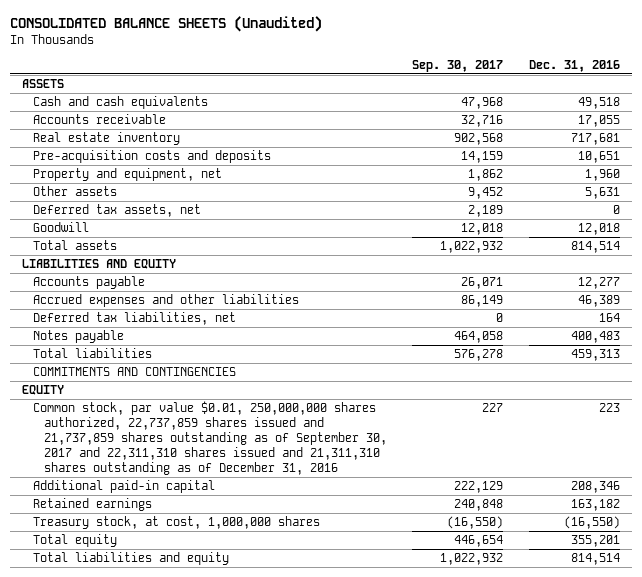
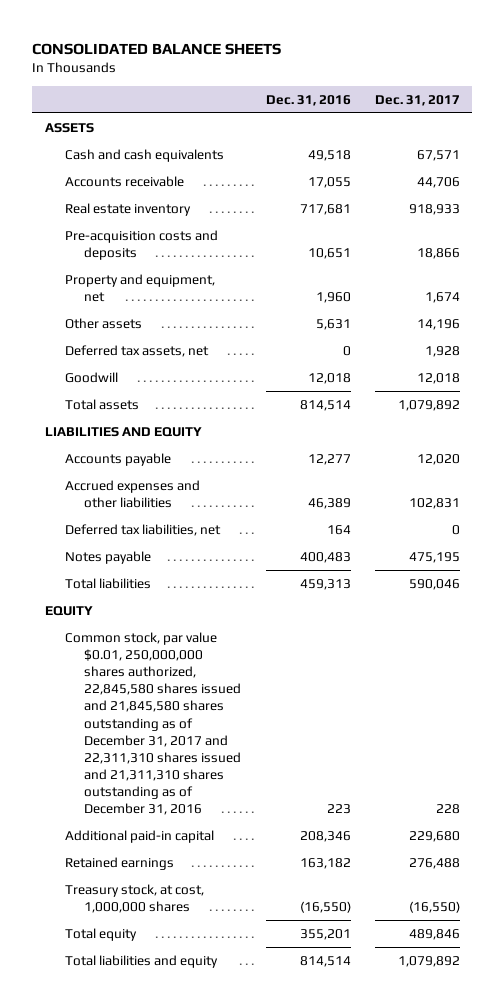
[9,15,322,32] CONSOLIDATED BALANCE SHEETS (Unaudited) -> [32,42,282,55] CONSOLIDATED BALANCE SHEETS
[412,59,504,72] Sep. 30, 2017 -> none
none -> [374,94,460,106] Dec. 31, 2017
[33,367,237,377] COMMITMENTS AND CONTINGENCIES -> none
[33,401,388,475] Common stock, par value $0.01, 250,000,000 shares authorized, 22,737,859 shares issued and 21,737,859 shares outstanding as of September 30, 2017 and 22,311,310 shares issued and 21,311,310 shares outstanding as of December 31, 2016 -> [64,632,242,816] Common stock, par value $0.01, 250,000,000 shares authorized, 22,845,580 shares issued and 21,845,580 shares outstanding as of December 31, 2017 and 22,311,310 shares issued and 21,311,310 shares outstanding as of December 31, 2016

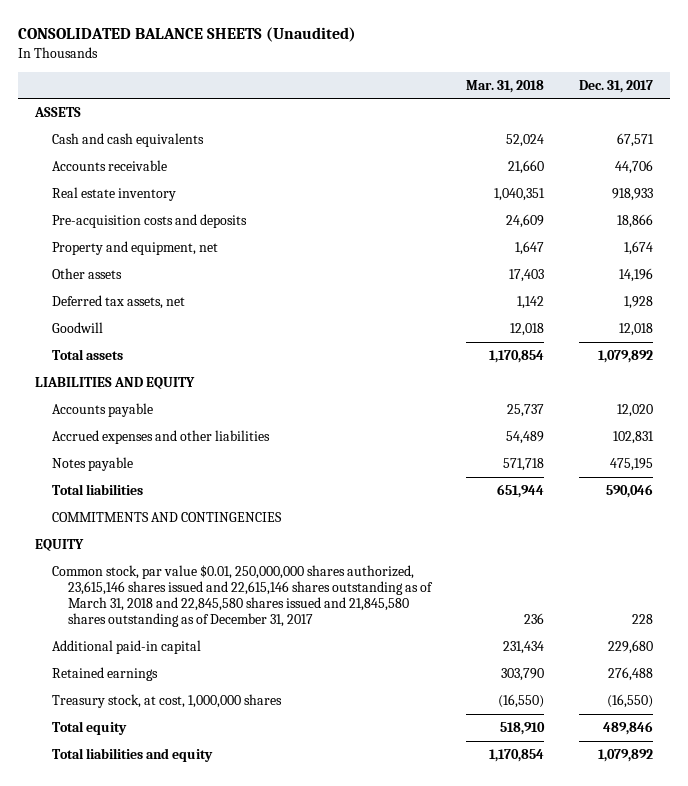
[32,42,282,55] CONSOLIDATED BALANCE SHEETS -> [17,27,356,43] CONSOLIDATED BALANCE SHEETS (Unaudited)
[265,94,351,106] Dec. 31, 2016 -> none
none -> [466,79,545,93] Mar. 31, 2018
[64,524,221,537] Deferred tax liabilities, net -> none
none -> [51,511,282,522] COMMITMENTS AND CONTINGENCIES
[64,632,242,816] Common stock, par value $0.01, 250,000,000 shares authorized, 22,845,580 shares issued and 21,845,580 shares outstanding as of December 31, 2017 and 22,311,310 shares issued and 21,311,310 shares outstanding as of December 31, 2016 -> [51,564,434,628] Common stock, par value $0.01, 250,000,000 shares authorized, 23,615,146 shares issued and 22,615,146 shares outstanding as of March 31, 2018 and 22,845,580 shares issued and 21,845,580 shares outstanding as of December 31, 2017

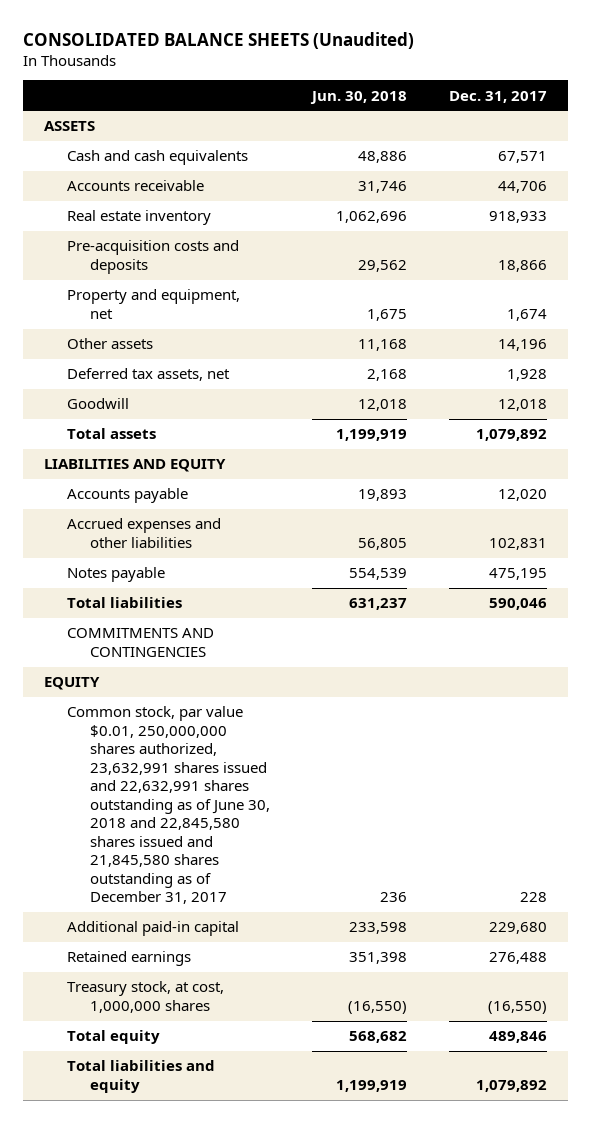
[466,79,545,93] Mar. 31, 2018 -> none
none -> [310,90,408,104] Jun. 30, 2018
[51,564,434,628] Common stock, par value $0.01, 250,000,000 shares authorized, 23,615,146 shares issued and 22,615,146 shares outstanding as of March 31, 2018 and 22,845,580 shares issued and 21,845,580 shares outstanding as of December 31, 2017 -> [67,706,271,905] Common stock, par value $0.01, 250,000,000 shares authorized, 23,632,991 shares issued and 22,632,991 shares outstanding as of June 30, 2018 and 22,845,580 shares issued and 21,845,580 shares outstanding as of December 31, 2017

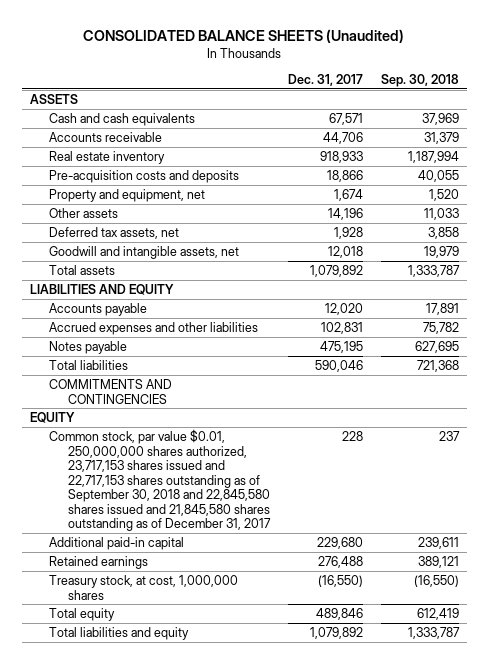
[310,90,408,104] Jun. 30, 2018 -> none
none -> [380,73,459,87] Sep. 30, 2018
[67,398,130,410] Goodwill -> [49,245,240,259] Goodwill and intangible assets, net
[67,706,271,905] Common stock, par value $0.01, 250,000,000 shares authorized, 23,632,991 shares issued and 22,632,991 shares outstanding as of June 30, 2018 and 22,845,580 shares issued and 21,845,580 shares outstanding as of December 31, 2017 -> [49,428,272,532] Common stock, par value $0.01, 250,000,000 shares authorized, 23,717,153 shares issued and 22,717,153 shares outstanding as of September 30, 2018 and 22,845,580 shares issued and 21,845,580 shares outstanding as of December 31, 2017

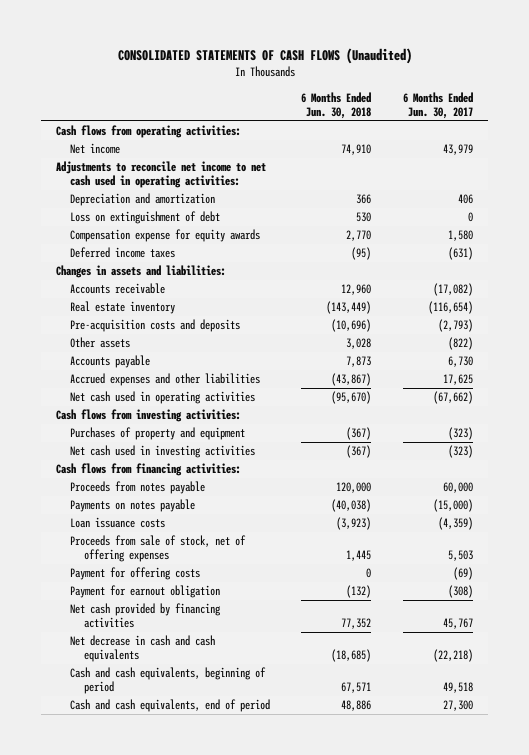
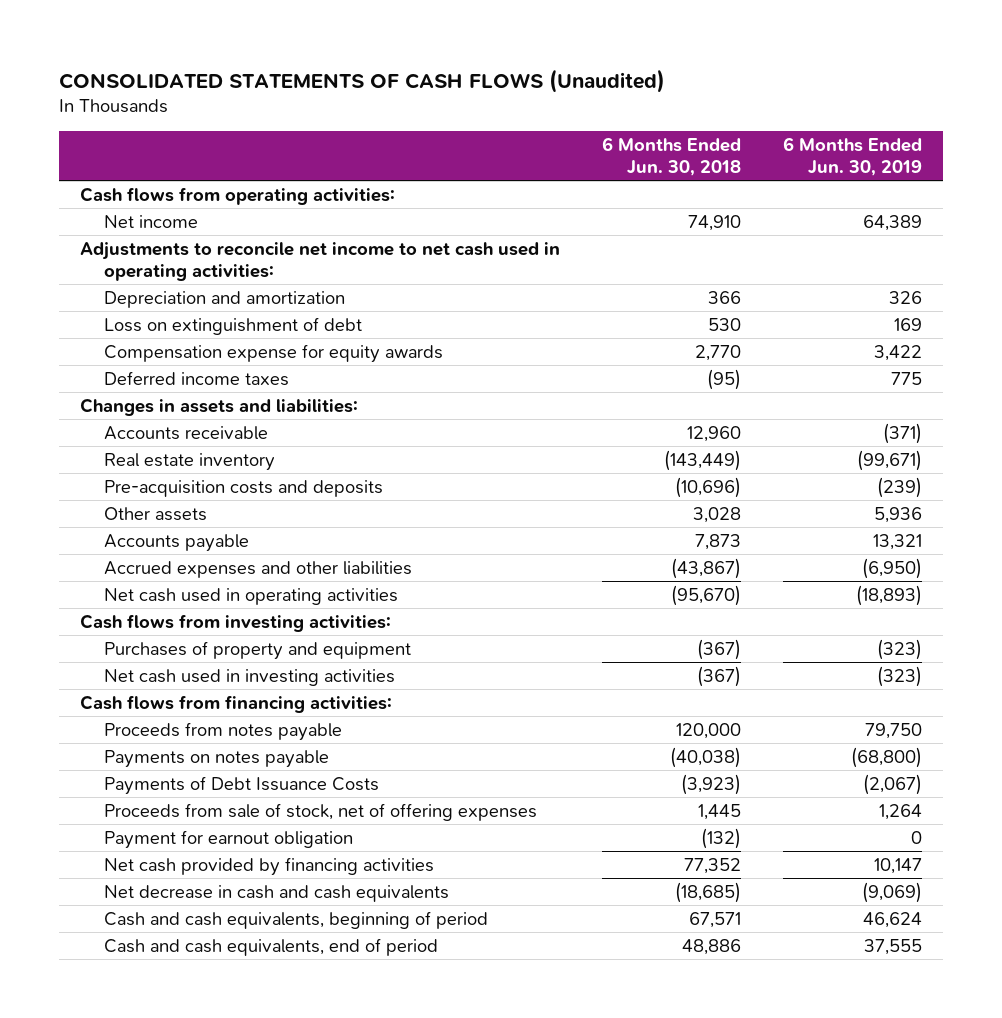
[402,91,473,119] 6 Months Ended Jun. 30, 2017 -> none
none -> [782,136,922,176] 6 Months Ended Jun. 30, 2019
[70,517,166,529] Loan issuance costs -> [104,775,380,795] Payments of Debt Issuance Costs
[70,567,201,581] Payment for offering costs -> none

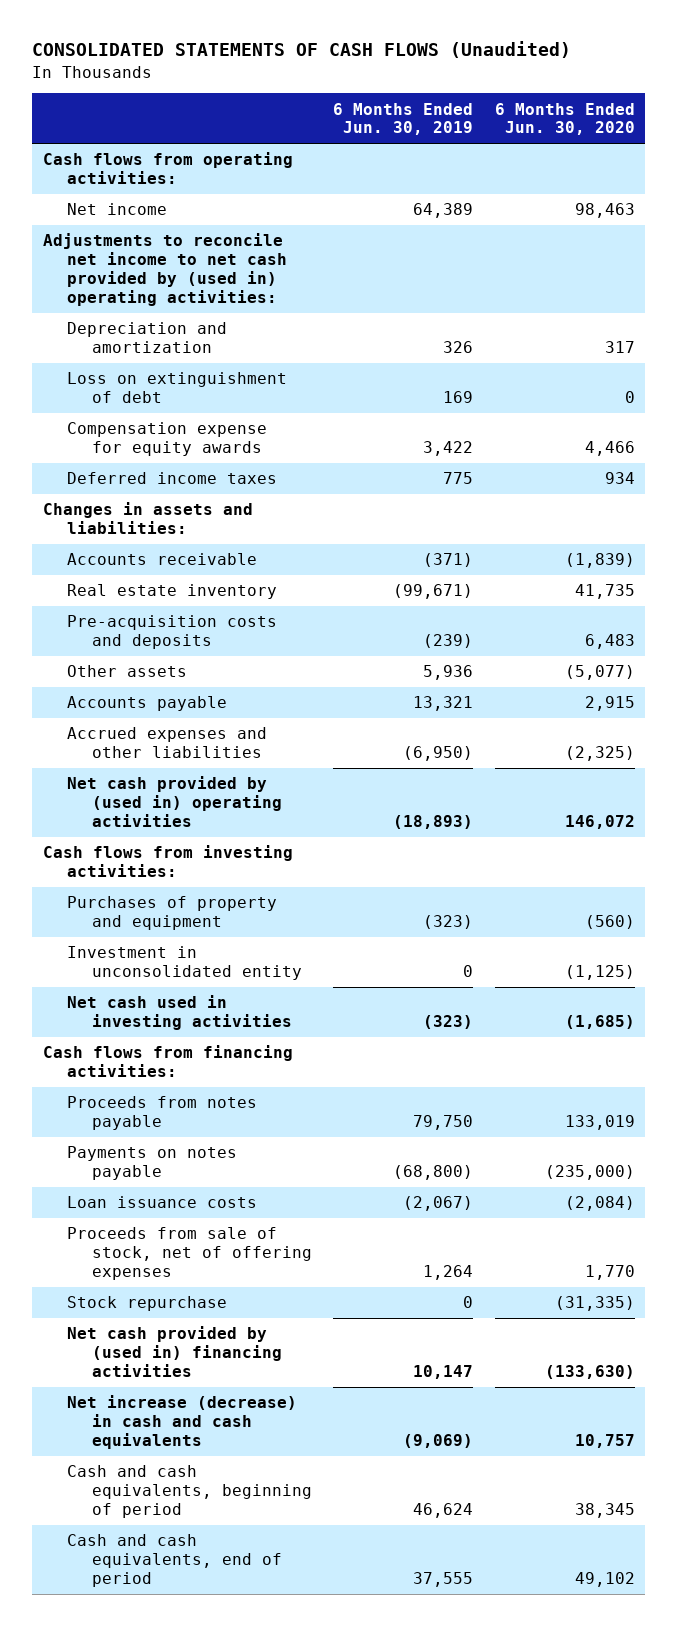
[601,136,741,176] 6 Months Ended Jun. 30, 2018 -> none
none -> [494,102,635,136] 6 Months Ended Jun. 30, 2020
[80,241,561,281] Adjustments to reconcile net income to net cash used in operating activities: -> [42,233,288,306] Adjustments to reconcile net income to net cash provided by (used in) operating activities:
[104,587,399,605] Net cash used in operating activities -> [67,776,283,827] Net cash provided by (used in) operating activities
none -> [67,946,303,981] Investment in unconsolidated entity
[104,775,380,795] Payments of Debt Issuance Costs -> [67,1196,258,1209] Loan issuance costs
[104,829,354,849] Payment for earnout obligation -> none
none -> [67,1296,228,1312] Stock repurchase
[104,856,435,876] Net cash provided by financing activities -> [67,1326,283,1377] Net cash provided by (used in) financing activities
[104,884,450,902] Net decrease in cash and cash equivalents -> [67,1395,298,1449] Net increase (decrease) in cash and cash equivalents

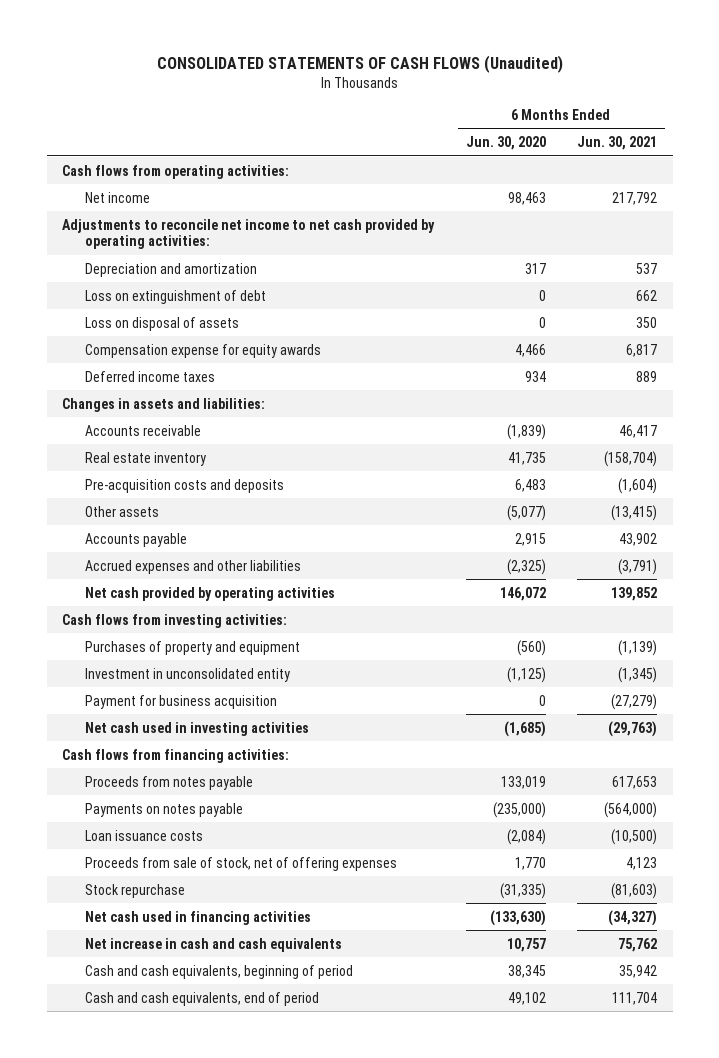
[333,102,474,136] 6 Months Ended Jun. 30, 2019 -> none
none -> [576,136,657,151] Jun. 30, 2021
[42,233,288,306] Adjustments to reconcile net income to net cash provided by (used in) operating activities: -> [62,218,436,249] Adjustments to reconcile net income to net cash provided by operating activities:
none -> [84,316,239,331] Loss on disposal of assets
[67,776,283,827] Net cash provided by (used in) operating activities -> [84,586,335,601] Net cash provided by operating activities
none -> [84,694,277,709] Payment for business acquisition
[67,1326,283,1377] Net cash provided by (used in) financing activities -> [84,910,311,925] Net cash used in financing activities
[67,1395,298,1449] Net increase (decrease) in cash and cash equivalents -> [84,937,342,952] Net increase in cash and cash equivalents

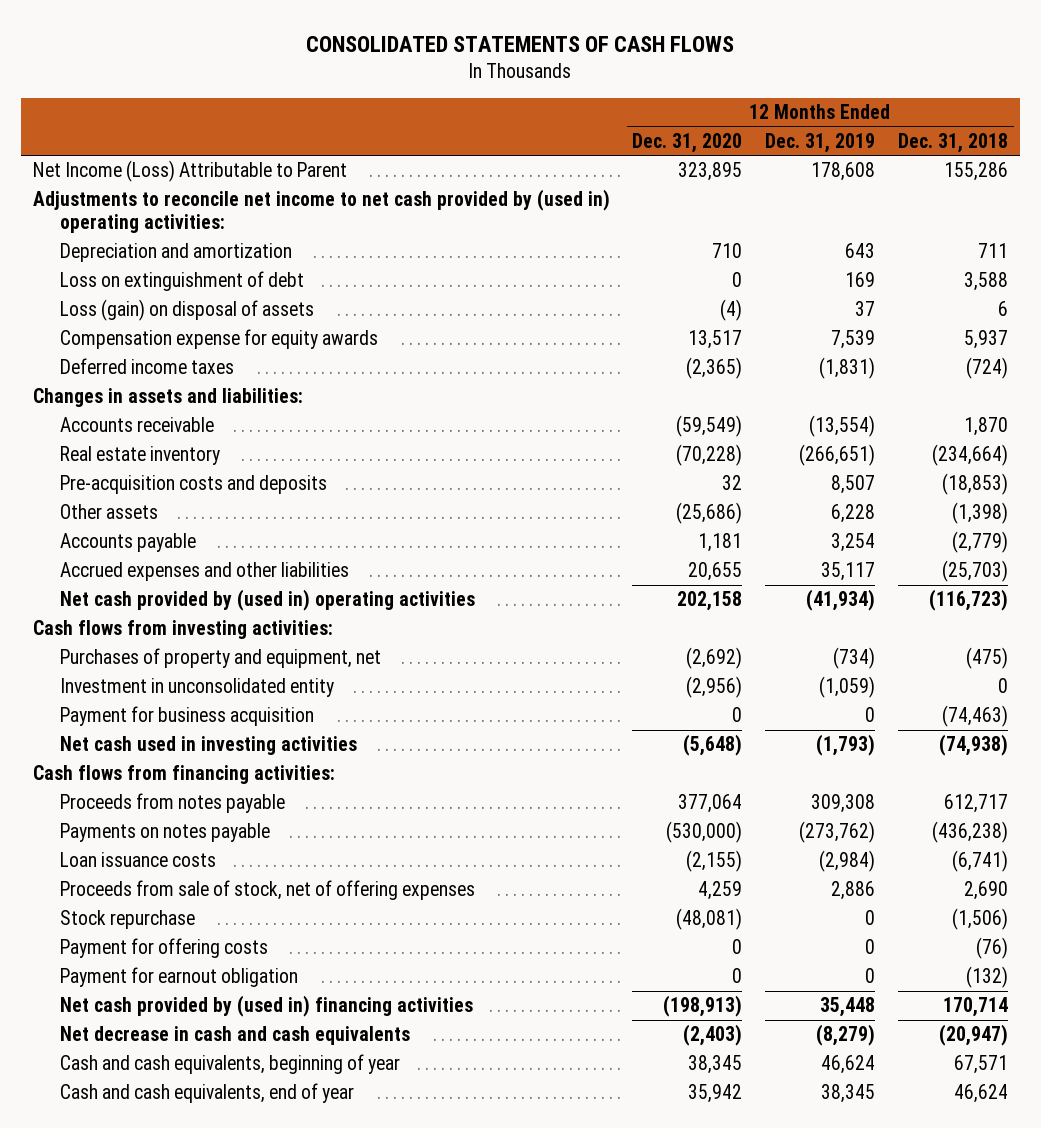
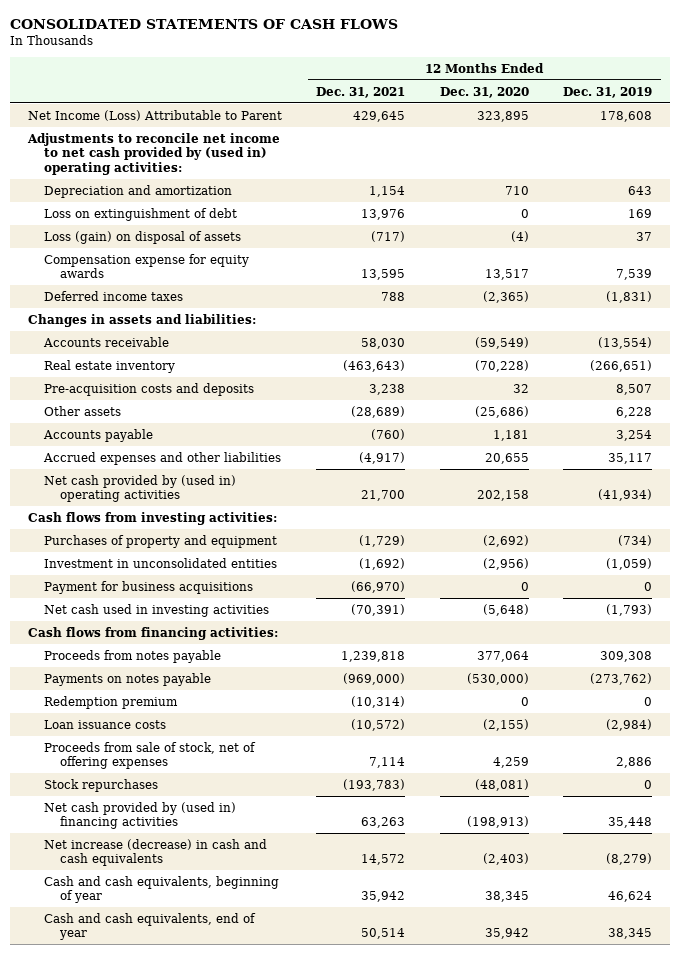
[898,132,1009,153] Dec. 31, 2018 -> none
none -> [316,86,406,98] Dec. 31, 2021
[59,648,381,669] Purchases of property and equipment, net -> [43,534,277,548] Purchases of property and equipment
[59,678,334,698] Investment in unconsolidated entity -> [43,557,277,568] Investment in unconsolidated entities
[59,706,314,727] Payment for business acquisition -> [43,580,253,594] Payment for business acquisitions
none -> [43,695,178,709] Redemption premium
[59,938,268,959] Payment for offering costs -> none
[59,967,298,988] Payment for earnout obligation -> none
[59,910,195,930] Stock repurchase -> [43,778,158,792] Stock repurchases
[59,1026,410,1046] Net decrease in cash and cash equivalents -> [43,838,267,867] Net increase (decrease) in cash and cash equivalents

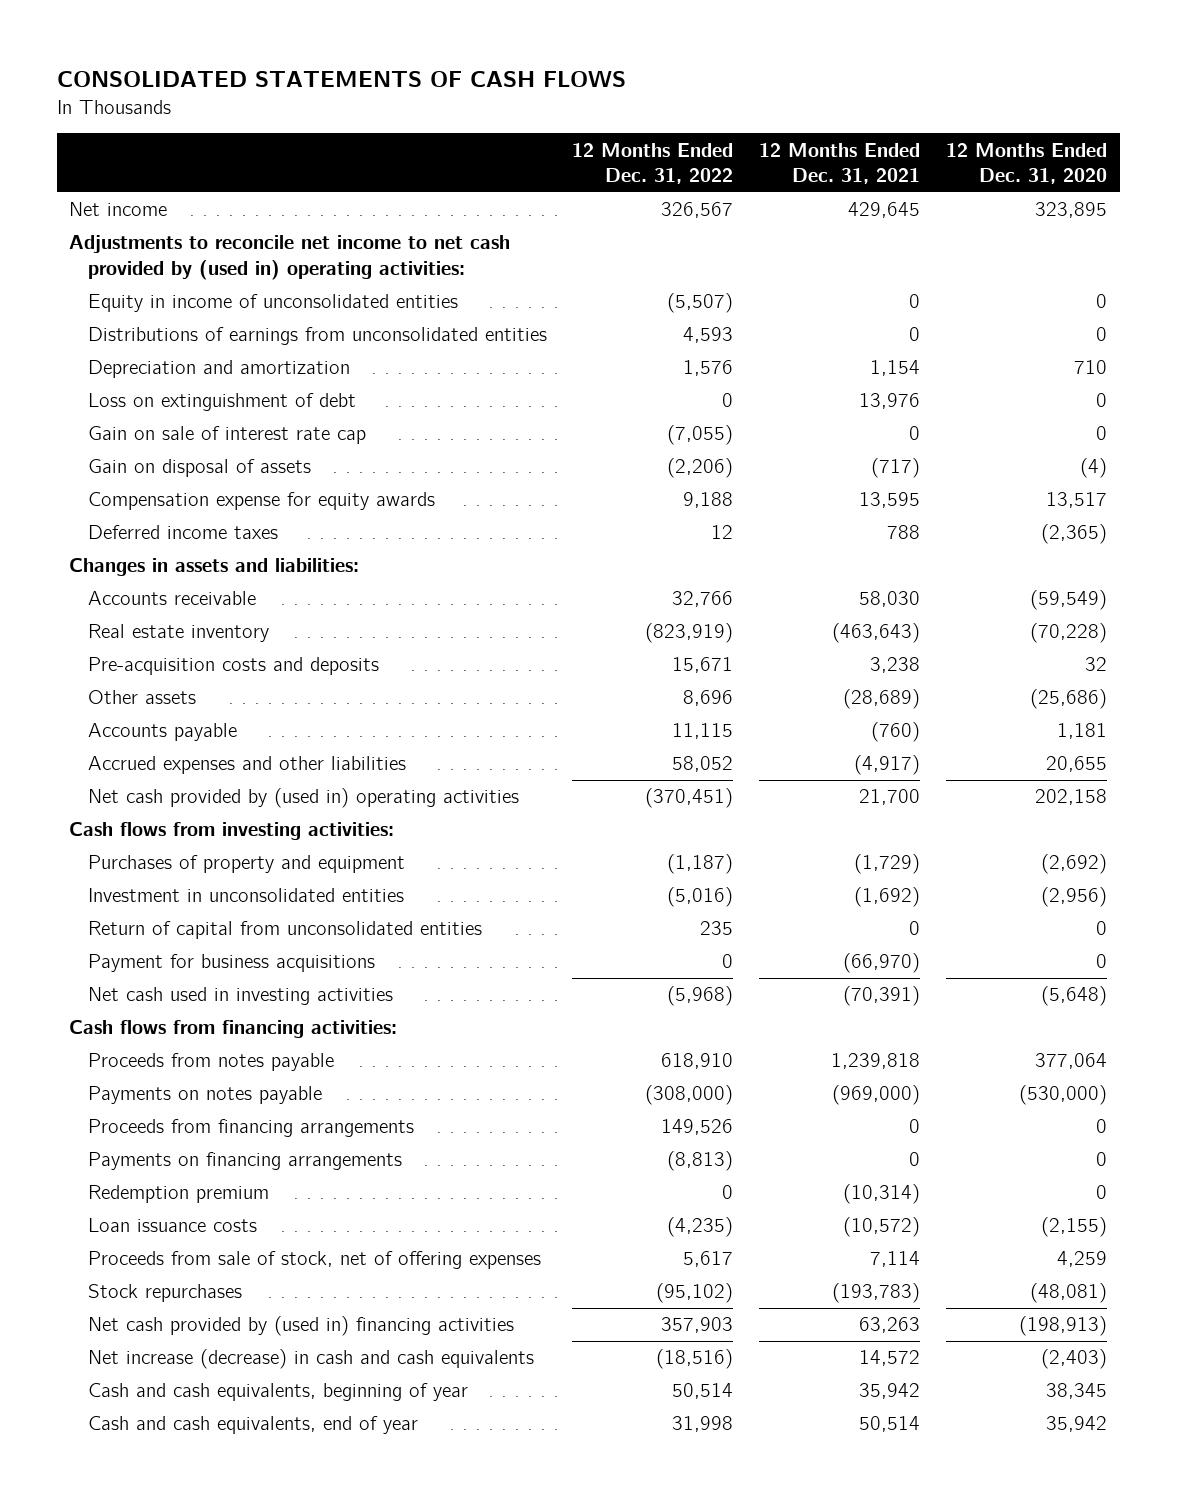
[563,86,653,98] Dec. 31, 2019 -> none
none -> [572,142,734,185] 12 Months Ended Dec. 31, 2022
[27,109,282,121] Net Income (Loss) Attributable to Parent -> [69,202,168,217] Net income
none -> [87,294,458,313] Equity in income of unconsolidated entities
none -> [87,327,547,346] Distributions of earnings from unconsolidated entities
none -> [87,426,366,445] Gain on sale of interest rate cap
[43,230,241,244] Loss (gain) on disposal of assets -> [87,459,311,478] Gain on disposal of assets
none -> [87,921,482,940] Return of capital from unconsolidated entities
none -> [87,1119,414,1138] Proceeds from financing arrangements
none -> [87,1152,402,1171] Payments on financing arrangements

